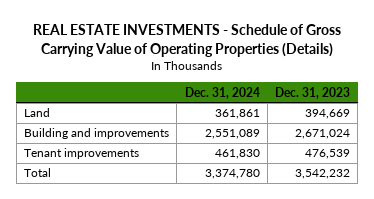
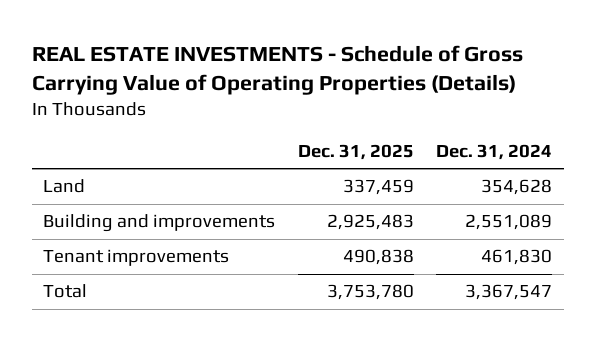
[275,86,351,99] Dec. 31, 2023 -> none
none -> [297,144,414,161] Dec. 31, 2025
[214,109,260,120] 361,861 -> [481,179,553,196] 354,628
[204,169,260,180] 3,374,780 -> [465,284,553,301] 3,367,547

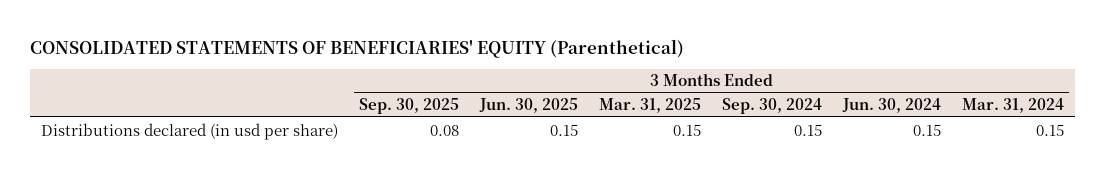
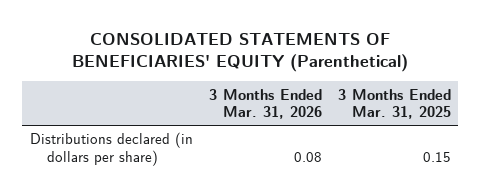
[358,98,459,115] Sep. 30, 2025 -> none
[479,98,579,114] Jun. 30, 2025 -> none
[722,98,823,115] Sep. 30, 2024 -> none
[842,98,942,114] Jun. 30, 2024 -> none
[962,98,1065,114] Mar. 31, 2024 -> none
none -> [208,88,322,119] 3 Months Ended Mar. 31, 2026
[40,122,338,140] Distributions declared (in usd per share) -> [30,132,194,166] Distributions declared (in dollars per share)

